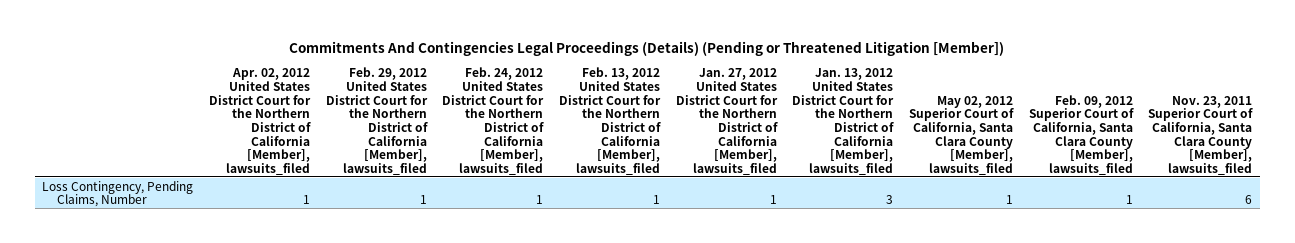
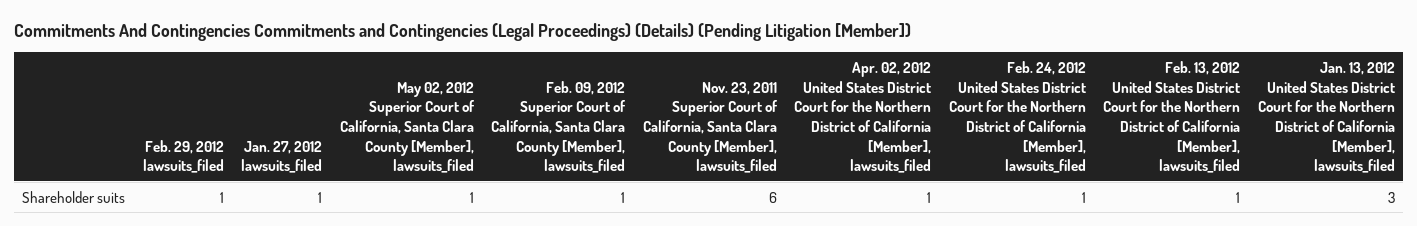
[289,40,1005,56] Commitments And Contingencies Legal Proceedings (Details) (Pending or Threatened Litigation [Member]) -> [13,23,911,42] Commitments And Contingencies Commitments and Contingencies (Legal Proceedings) (Details) (Pending Litigation [Member])
[325,67,428,175] Feb. 29, 2012 United States District Court for the Northern District of California [Member], lawsuits_filed -> none
[675,68,778,175] Jan. 27, 2012 United States District Court for the Northern District of California [Member], lawsuits_filed -> none
none -> [142,139,224,174] Feb. 29, 2012 lawsuits_filed
none -> [241,140,323,174] Jan. 27, 2012 lawsuits_filed
[42,180,194,208] Loss Contingency, Pending Claims, Number -> [22,190,126,203] Shareholder suits

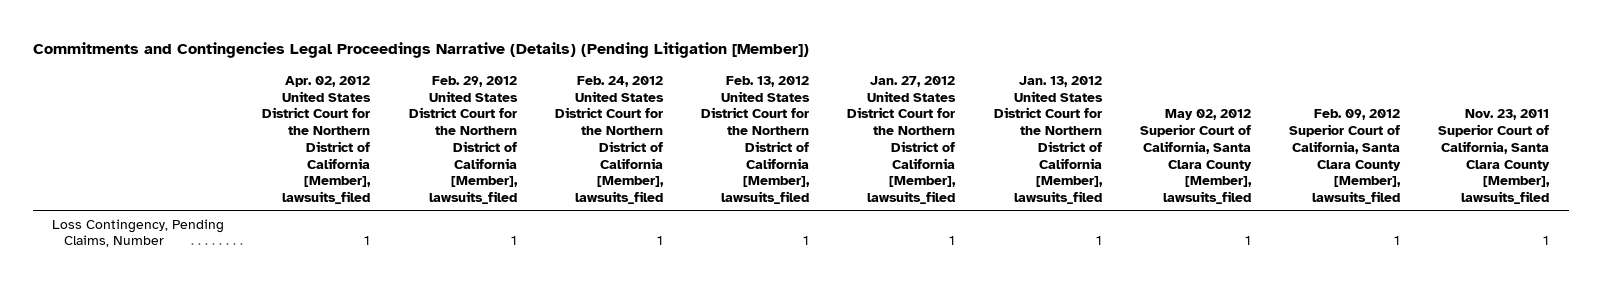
[13,23,911,42] Commitments And Contingencies Commitments and Contingencies (Legal Proceedings) (Details) (Pending Litigation [Member]) -> [32,41,809,58] Commitments and Contingencies Legal Proceedings Narrative (Details) (Pending Litigation [Member])
[142,139,224,174] Feb. 29, 2012 lawsuits_filed -> none
[241,140,323,174] Jan. 27, 2012 lawsuits_filed -> none
none -> [408,76,518,205] Feb. 29, 2012 United States District Court for the Northern District of California [Member], lawsuits_filed
none -> [847,76,957,205] Jan. 27, 2012 United States District Court for the Northern District of California [Member], lawsuits_filed
[22,190,126,203] Shareholder suits -> none
none -> [51,218,224,248] Loss Contingency, Pending Claims, Number

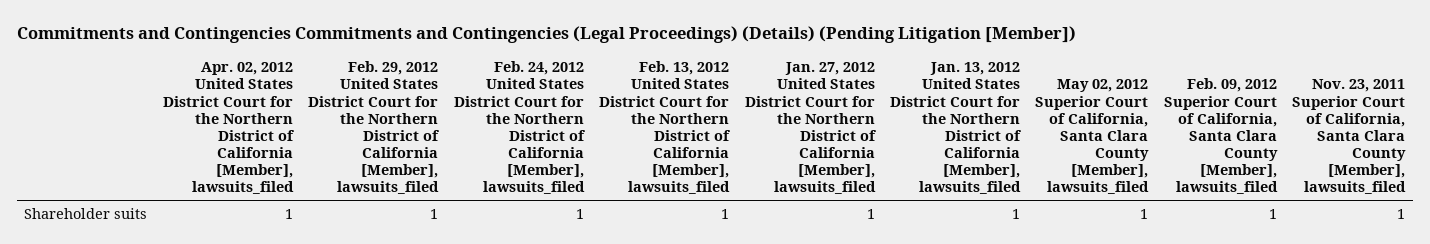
[32,41,809,58] Commitments and Contingencies Legal Proceedings Narrative (Details) (Pending Litigation [Member]) -> [16,26,1076,44] Commitments and Contingencies Commitments and Contingencies (Legal Proceedings) (Details) (Pending Litigation [Member])
[51,218,224,248] Loss Contingency, Pending Claims, Number -> [24,208,148,220] Shareholder suits

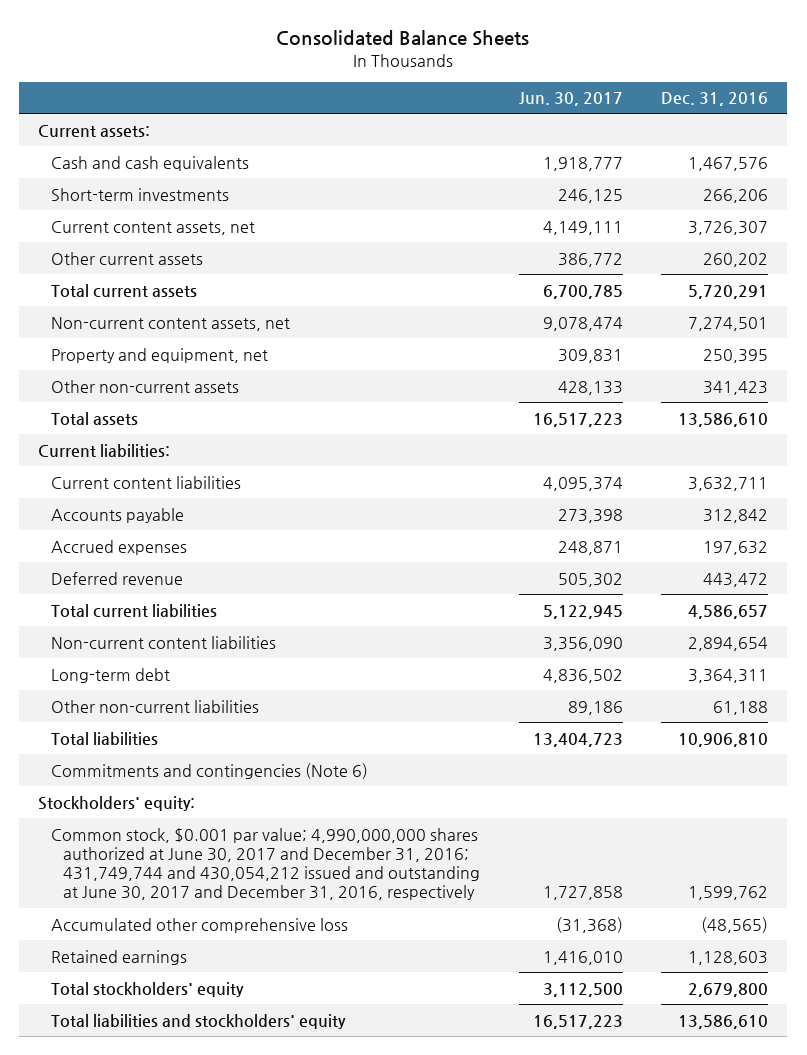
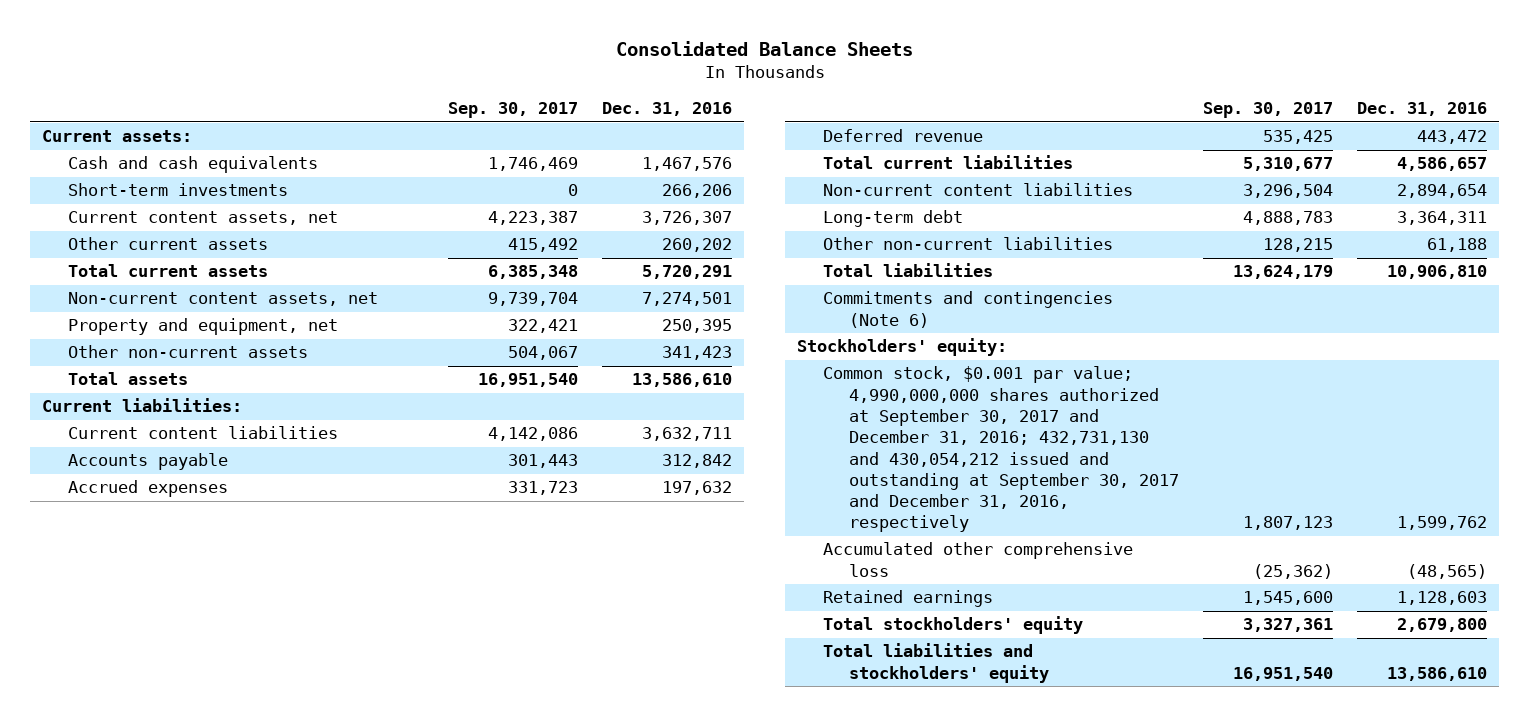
[518,92,623,107] Jun. 30, 2017 -> none
none -> [448,102,579,119] Sep. 30, 2017
[50,827,481,901] Common stock, $0.001 par value; 4,990,000,000 shares authorized at June 30, 2017 and December 31, 2016; 431,749,744 and 430,054,212 issued and outstanding at June 30, 2017 and December 31, 2016, respectively -> [823,366,1180,533] Common stock, $0.001 par value; 4,990,000,000 shares authorized at September 30, 2017 and December 31, 2016; 432,731,130 and 430,054,212 issued and outstanding at September 30, 2017 and December 31, 2016, respectively

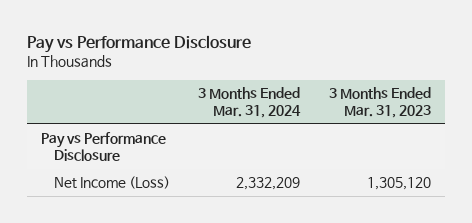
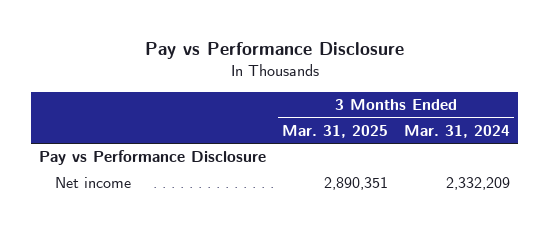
[328,87,431,118] 3 Months Ended Mar. 31, 2023 -> none
none -> [282,124,389,138] Mar. 31, 2025
[54,176,171,190] Net Income (Loss) -> [55,177,132,189] Net income

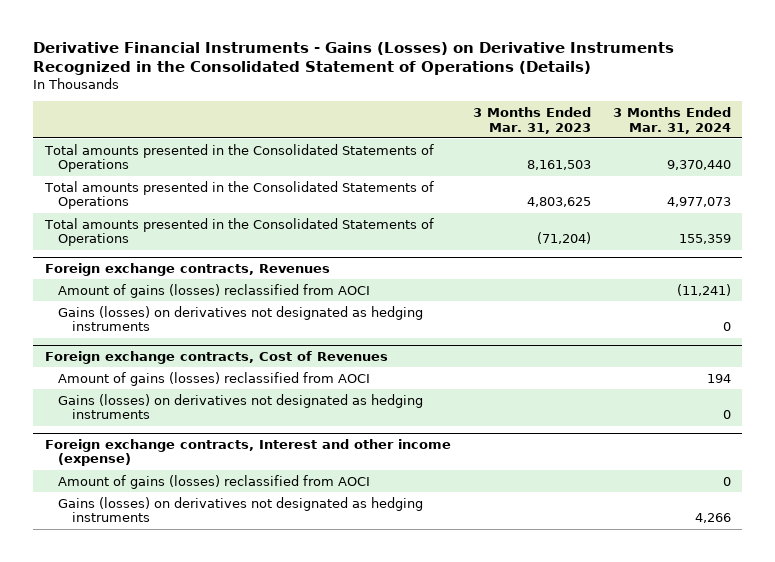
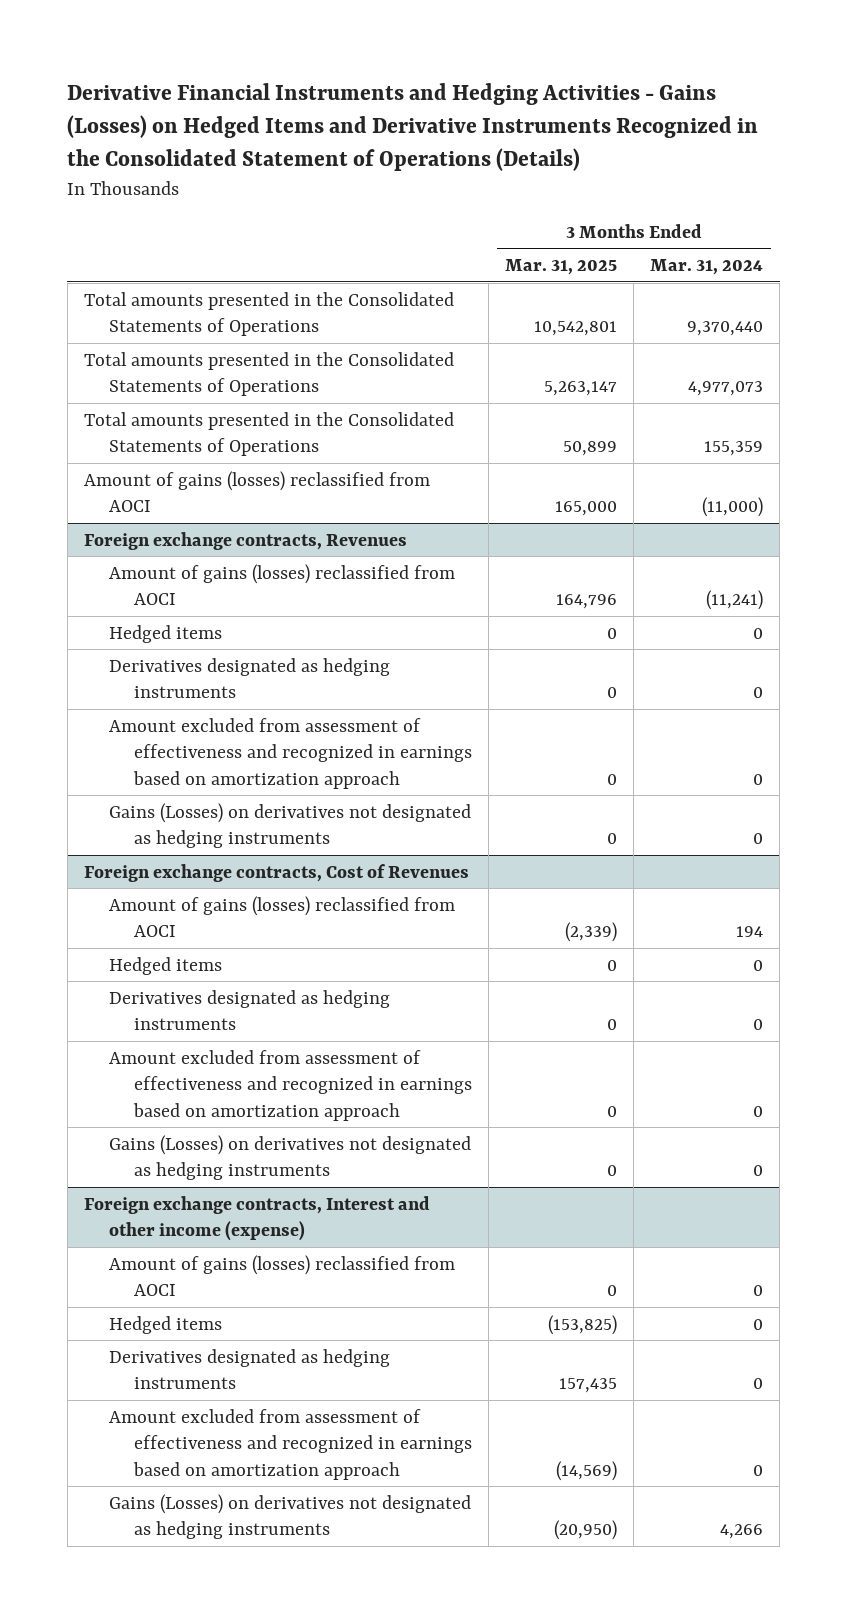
[33,41,675,76] Derivative Financial Instruments - Gains (Losses) on Derivative Instruments Recognized in the Consolidated Statement of Operations (Details) -> [67,83,759,172] Derivative Financial Instruments and Hedging Activities - Gains (Losses) on Hedged Items and Derivative Instruments Recognized in the Consolidated Statement of Operations (Details)
[472,106,591,134] 3 Months Ended Mar. 31, 2023 -> none
none -> [505,259,618,276] Mar. 31, 2025
none -> [83,470,430,513] Amount of gains (losses) reclassified from AOCI
none -> [108,624,222,643] Hedged items
none -> [108,657,390,699] Derivatives designated as hedging instruments
none -> [108,717,473,789] Amount excluded from assessment of effectiveness and recognized in earnings based on amortization approach
[58,305,424,332] Gains (losses) on derivatives not designated as hedging instruments -> [108,802,471,849] Gains (Losses) on derivatives not designated as hedging instruments
none -> [108,956,222,975] Hedged items
none -> [108,989,390,1031] Derivatives designated as hedging instruments
none -> [108,1049,473,1121] Amount excluded from assessment of effectiveness and recognized in earnings based on amortization approach
[58,393,424,420] Gains (losses) on derivatives not designated as hedging instruments -> [108,1134,471,1181] Gains (Losses) on derivatives not designated as hedging instruments
none -> [108,1315,222,1334] Hedged items
none -> [108,1348,390,1390] Derivatives designated as hedging instruments
none -> [108,1408,473,1480] Amount excluded from assessment of effectiveness and recognized in earnings based on amortization approach
[58,496,424,523] Gains (losses) on derivatives not designated as hedging instruments -> [108,1493,471,1540] Gains (Losses) on derivatives not designated as hedging instruments

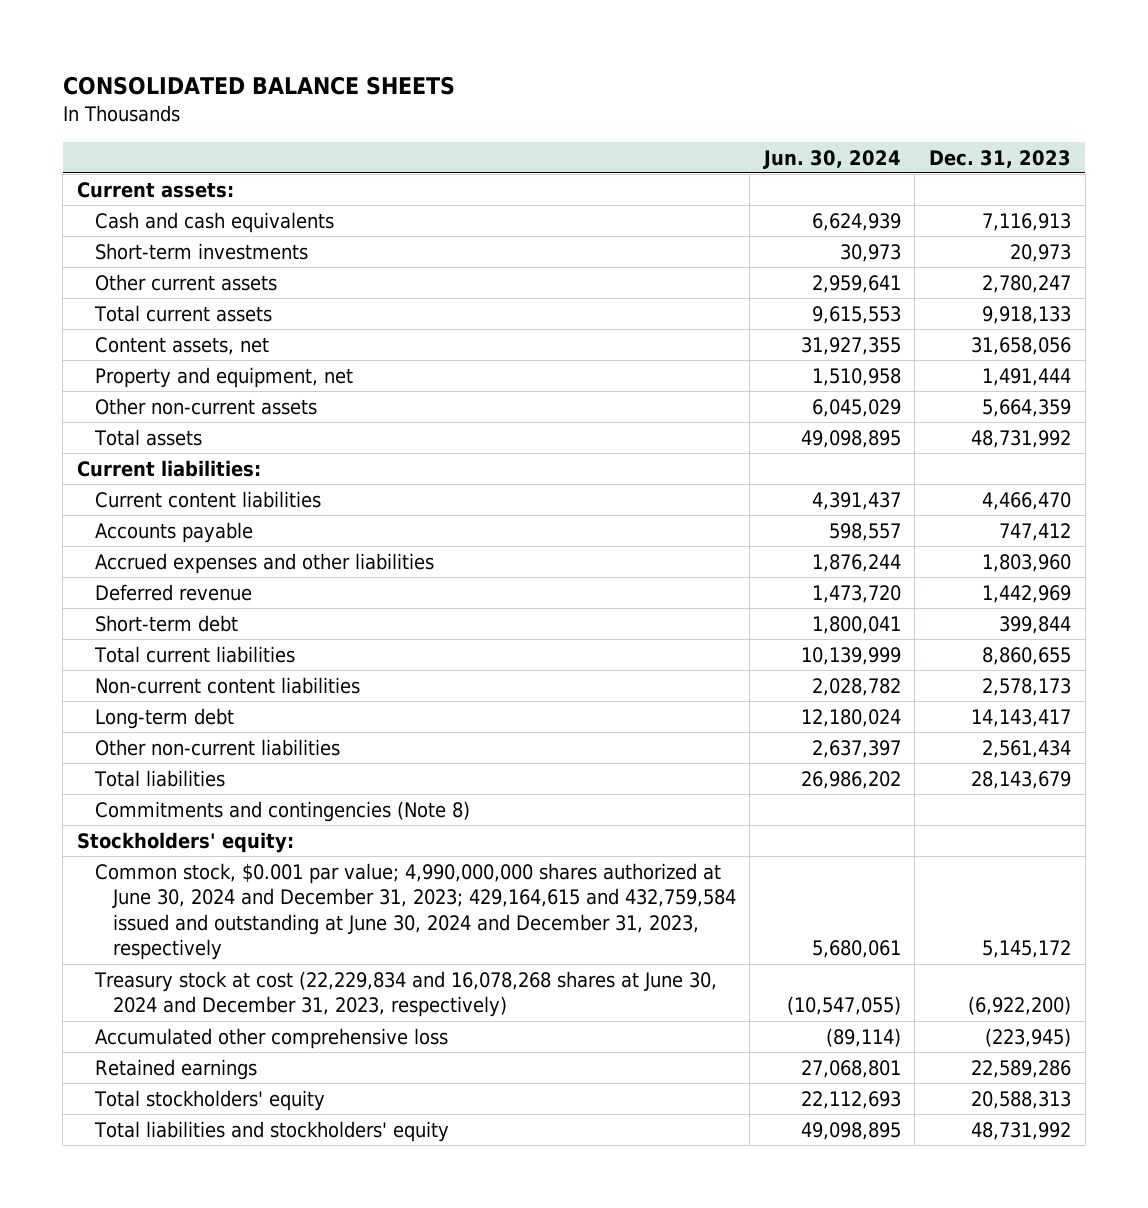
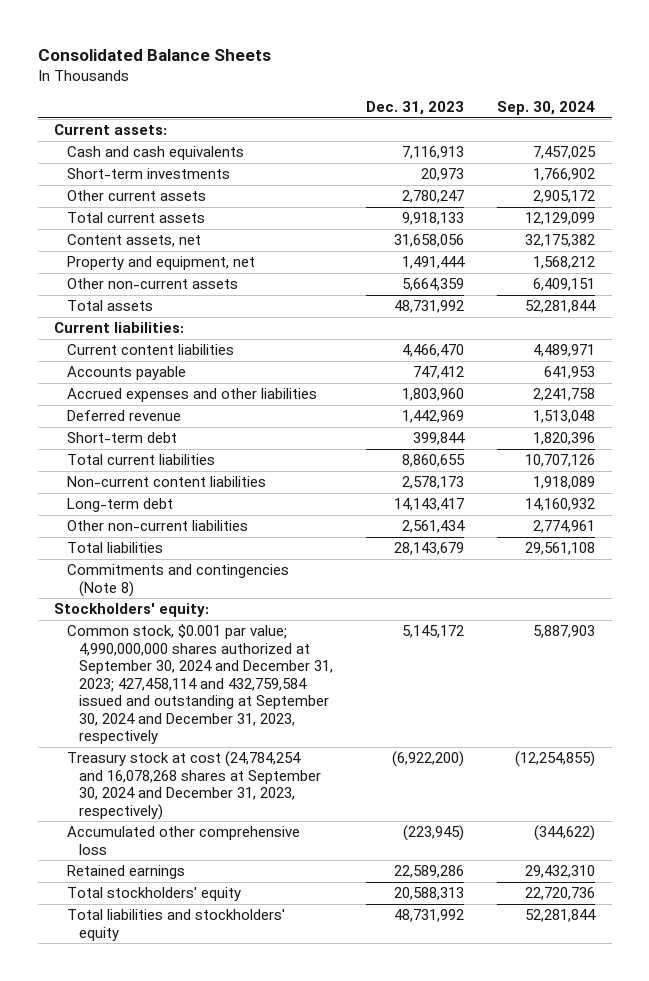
[62,76,455,96] CONSOLIDATED BALANCE SHEETS -> [37,49,271,62] Consolidated Balance Sheets
[762,149,901,169] Jun. 30, 2024 -> none
none -> [497,101,596,116] Sep. 30, 2024
[94,863,736,961] Common stock, $0.001 par value; 4,990,000,000 shares authorized at June 30, 2024 and December 31, 2023; 429,164,615 and 432,759,584 issued and outstanding at June 30, 2024 and December 31, 2023, respectively -> [66,624,334,745] Common stock, $0.001 par value; 4,990,000,000 shares authorized at September 30, 2024 and December 31, 2023; 427,458,114 and 432,759,584 issued and outstanding at September 30, 2024 and December 31, 2023, respectively
[93,971,717,1018] Treasury stock at cost (22,229,834 and 16,078,268 shares at June 30, 2024 and December 31, 2023, respectively) -> [66,751,322,820] Treasury stock at cost (24,784,254 and 16,078,268 shares at September 30, 2024 and December 31, 2023, respectively)

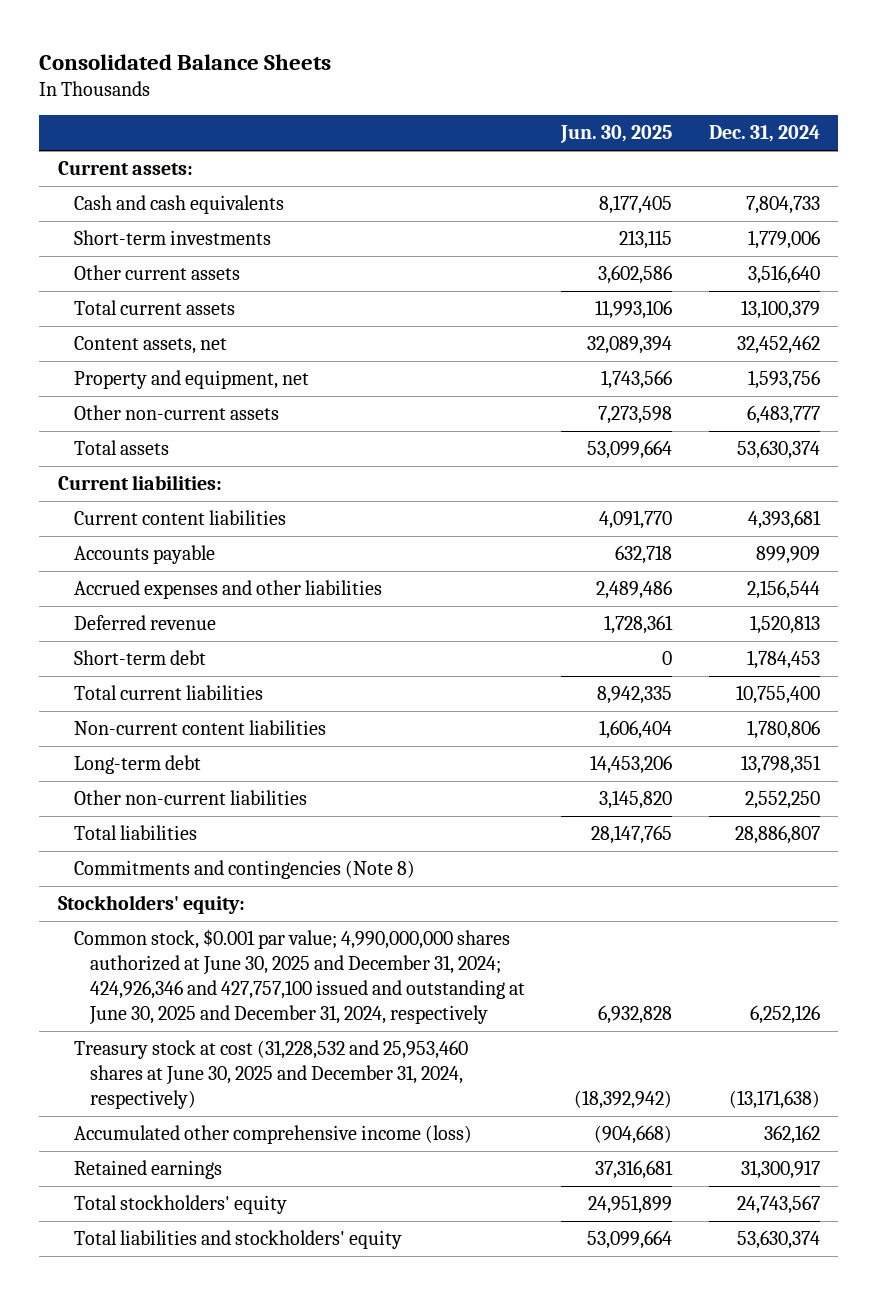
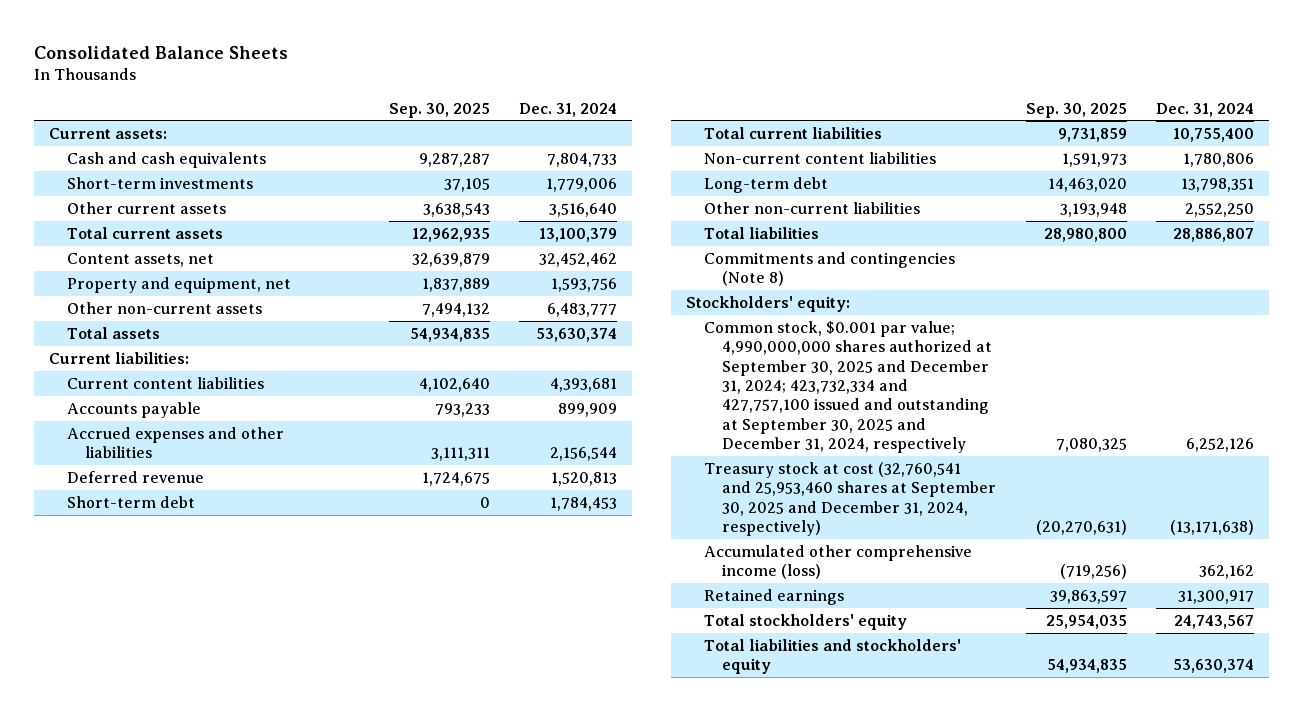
[560,125,673,144] Jun. 30, 2025 -> none
none -> [388,102,490,118] Sep. 30, 2025
[73,929,525,1026] Common stock, $0.001 par value; 4,990,000,000 shares authorized at June 30, 2025 and December 31, 2024; 424,926,346 and 427,757,100 issued and outstanding at June 30, 2025 and December 31, 2024, respectively -> [704,320,993,454] Common stock, $0.001 par value; 4,990,000,000 shares authorized at September 30, 2025 and December 31, 2024; 423,732,334 and 427,757,100 issued and outstanding at September 30, 2025 and December 31, 2024, respectively
[73,1040,468,1110] Treasury stock at cost (31,228,532 and 25,953,460 shares at June 30, 2025 and December 31, 2024, respectively) -> [704,461,997,536] Treasury stock at cost (32,760,541 and 25,953,460 shares at September 30, 2025 and December 31, 2024, respectively)

